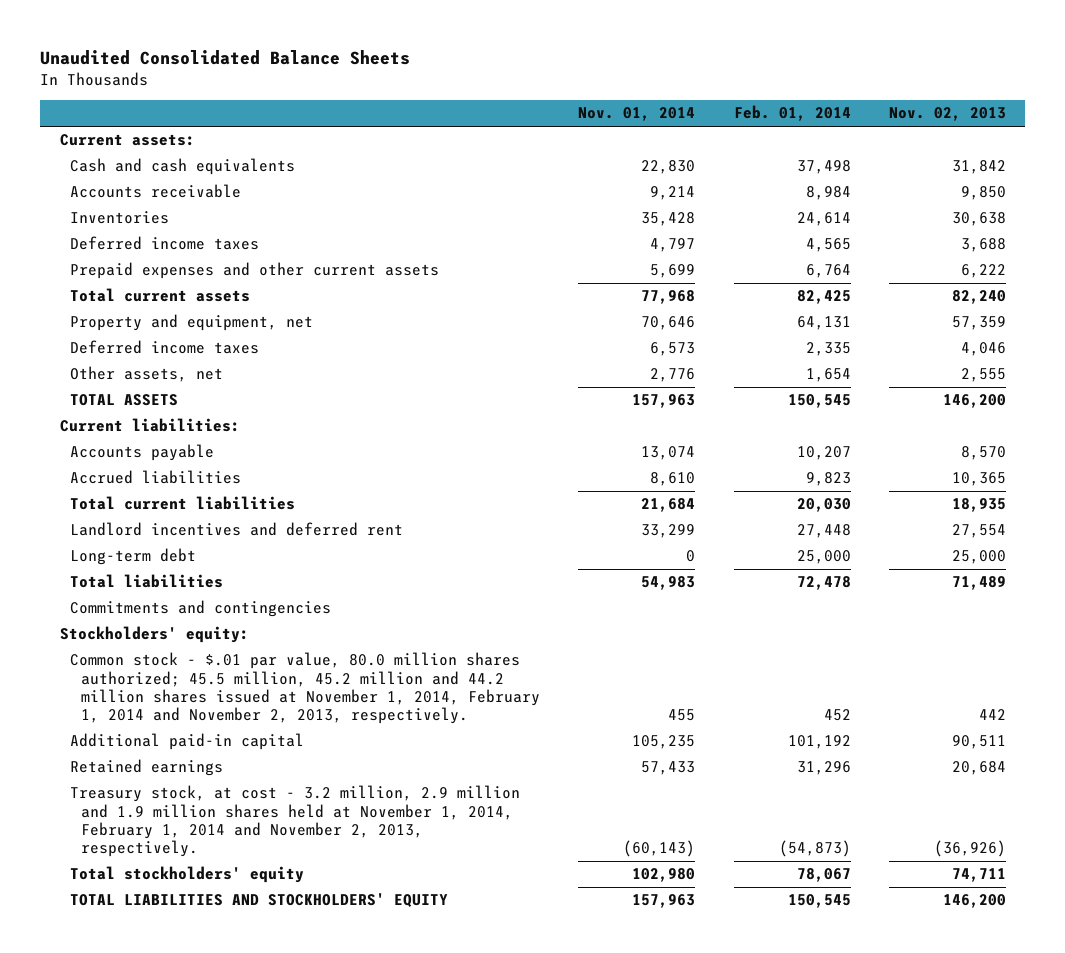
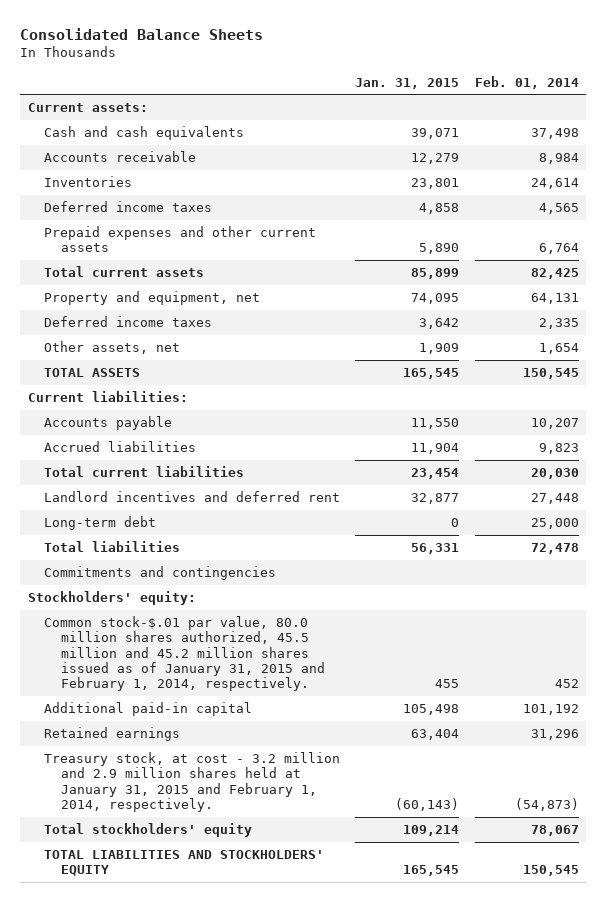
[40,50,411,66] Unaudited Consolidated Balance Sheets -> [19,27,263,40] Consolidated Balance Sheets
[578,107,696,122] Nov. 01, 2014 -> none
[888,107,1006,122] Nov. 02, 2013 -> none
none -> [355,77,460,89] Jan. 31, 2015
[70,652,541,725] Common stock - $.01 par value, 80.0 million shares authorized; 45.5 million, 45.2 million and 44.2 million shares issued at November 1, 2014, February 1, 2014 and November 2, 2013, respectively. -> [44,616,326,692] Common stock-$.01 par value, 80.0 million shares authorized, 45.5 million and 45.2 million shares issued as of January 31, 2015 and February 1, 2014, respectively.
[70,785,521,858] Treasury stock, at cost - 3.2 million, 2.9 million and 1.9 million shares held at November 1, 2014, February 1, 2014 and November 2, 2013, respectively. -> [44,752,341,812] Treasury stock, at cost - 3.2 million and 2.9 million shares held at January 31, 2015 and February 1, 2014, respectively.

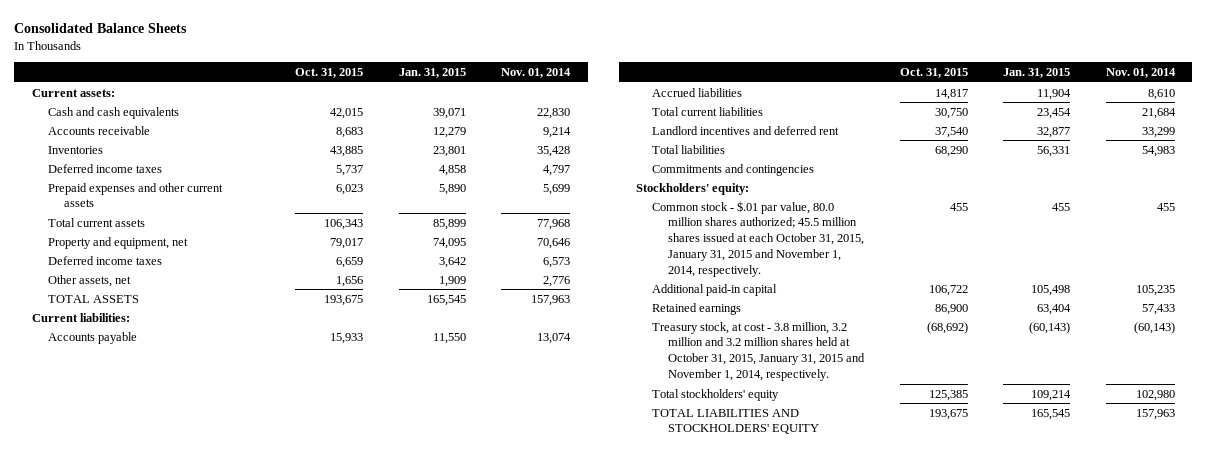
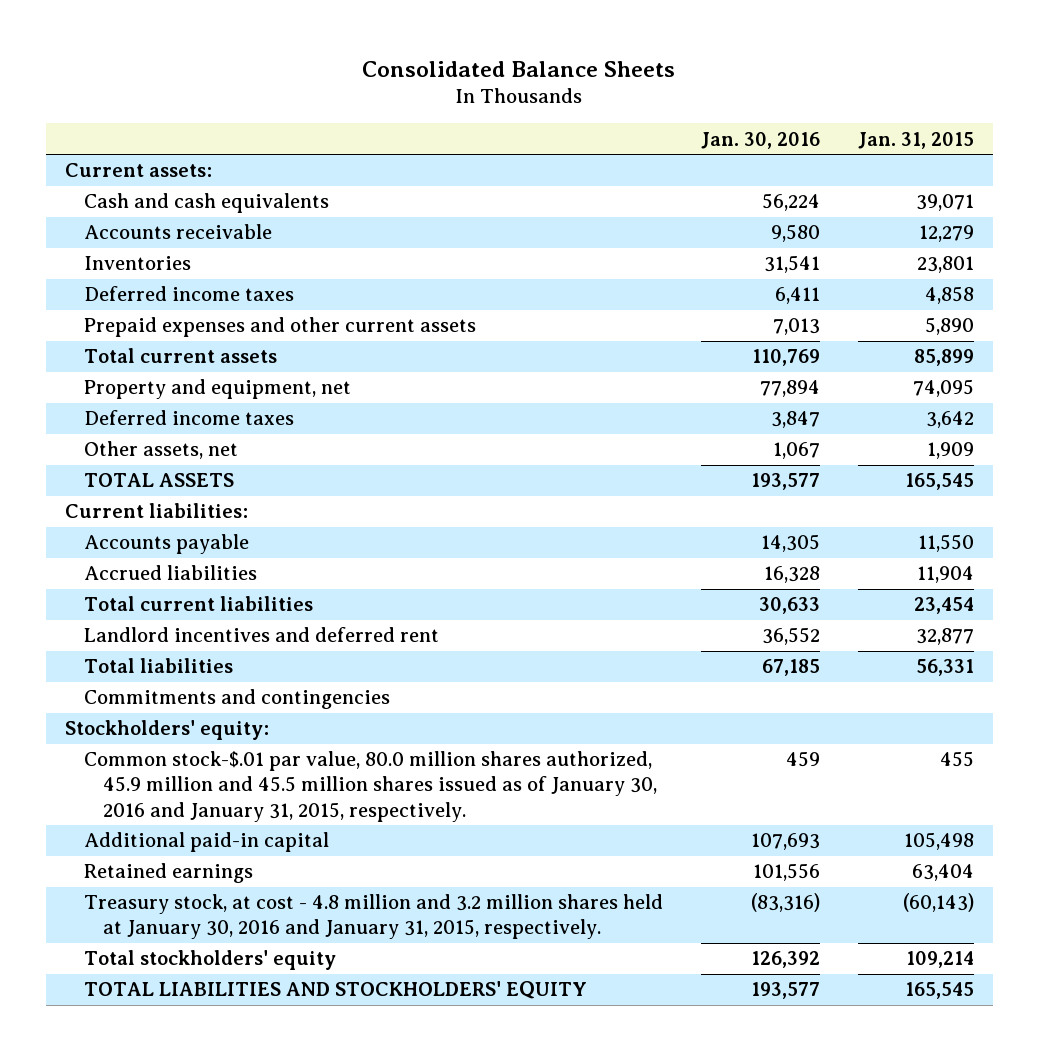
[295,67,364,78] Oct. 31, 2015 -> none
[501,67,572,78] Nov. 01, 2014 -> none
none -> [700,131,820,149] Jan. 30, 2016
[652,200,865,277] Common stock - $.01 par value, 80.0 million shares authorized; 45.5 million shares issued at each October 31, 2015, January 31, 2015 and November 1, 2014, respectively. -> [83,751,658,822] Common stock-$.01 par value, 80.0 million shares authorized, 45.9 million and 45.5 million shares issued as of January 30, 2016 and January 31, 2015, respectively.
[652,321,866,382] Treasury stock, at cost - 3.8 million, 3.2 million and 3.2 million shares held at October 31, 2015, January 31, 2015 and November 1, 2014, respectively. -> [83,894,663,940] Treasury stock, at cost - 4.8 million and 3.2 million shares held at January 30, 2016 and January 31, 2015, respectively.

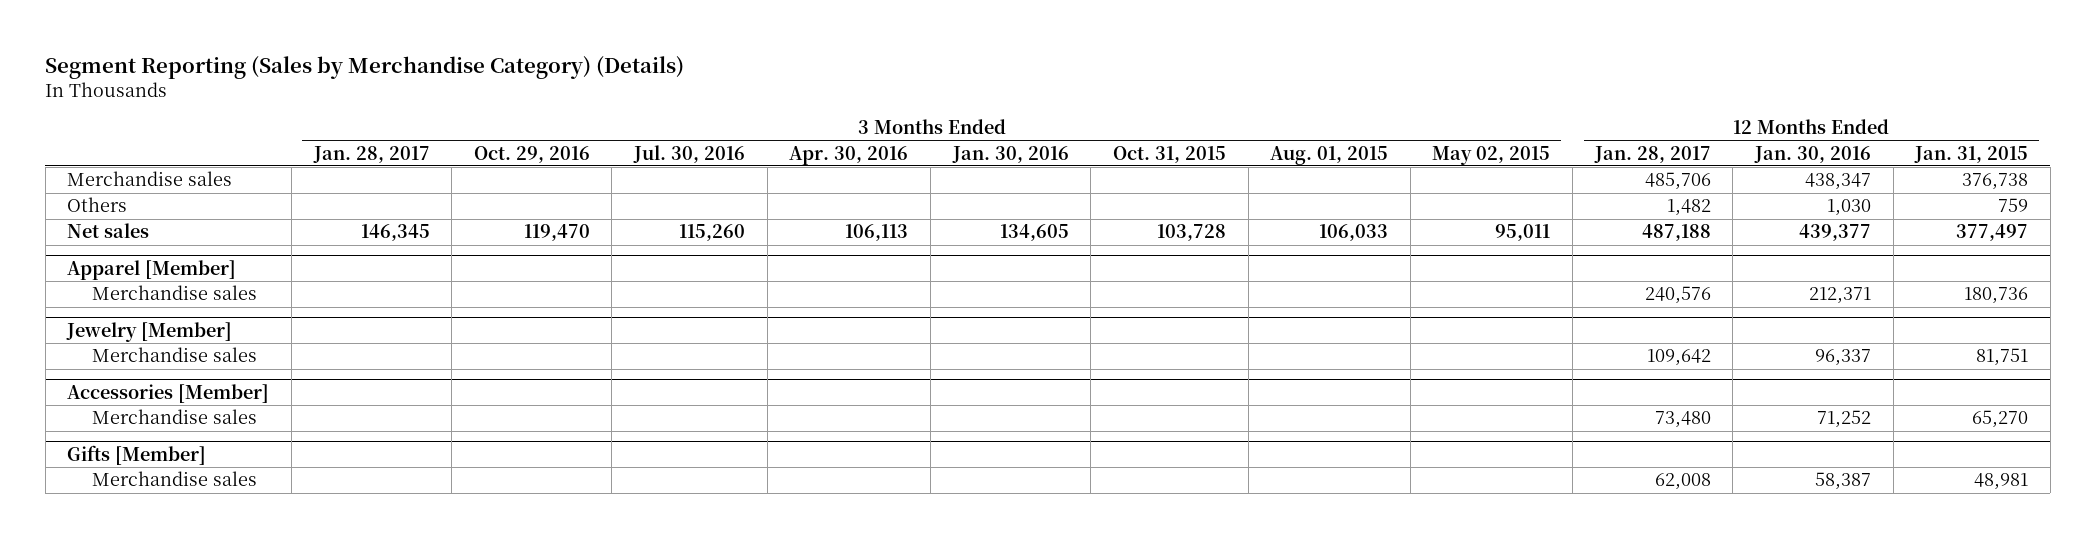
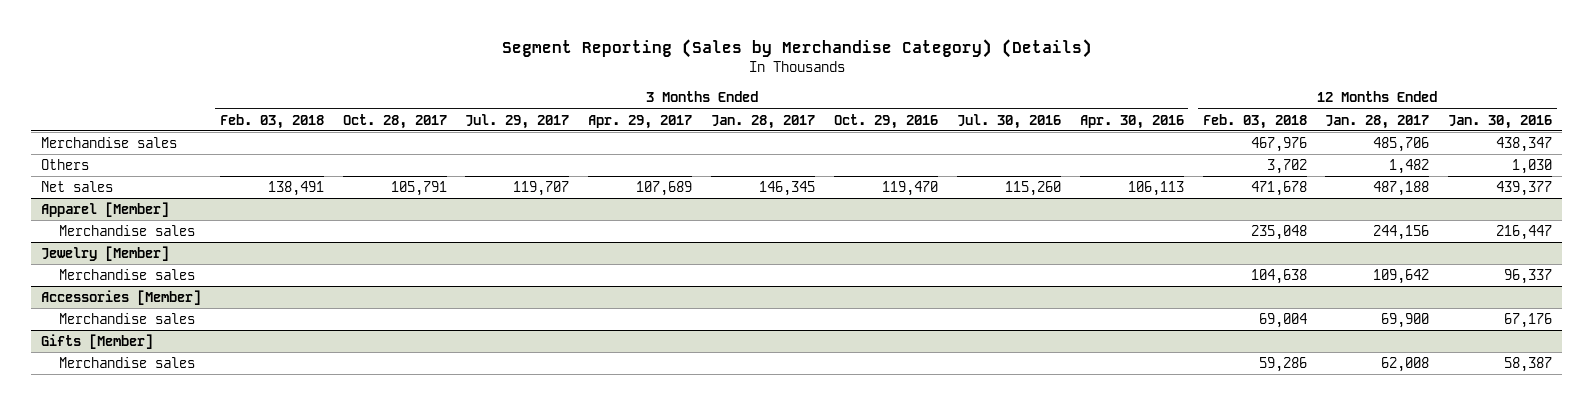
[951,145,1069,163] Jan. 30, 2016 -> none
[1112,145,1226,163] Oct. 31, 2015 -> none
[1270,145,1389,165] Aug. 01, 2015 -> none
[1432,145,1551,165] May 02, 2015 -> none
[1914,145,2029,163] Jan. 31, 2015 -> none
none -> [219,113,324,129] Feb. 03, 2018
none -> [342,113,447,129] Oct. 28, 2017
none -> [465,113,570,129] Jul. 29, 2017
none -> [588,114,693,129] Apr. 29, 2017
none -> [1202,113,1307,129] Feb. 03, 2018
[1644,286,1711,305] 240,576 -> [1373,225,1430,241] 244,156
[1808,287,1871,305] 212,371 -> [1496,225,1553,241] 216,447
[1654,411,1711,429] 73,480 -> [1381,313,1430,329] 69,900
[1816,410,1871,429] 71,252 -> [1504,313,1553,329] 67,176

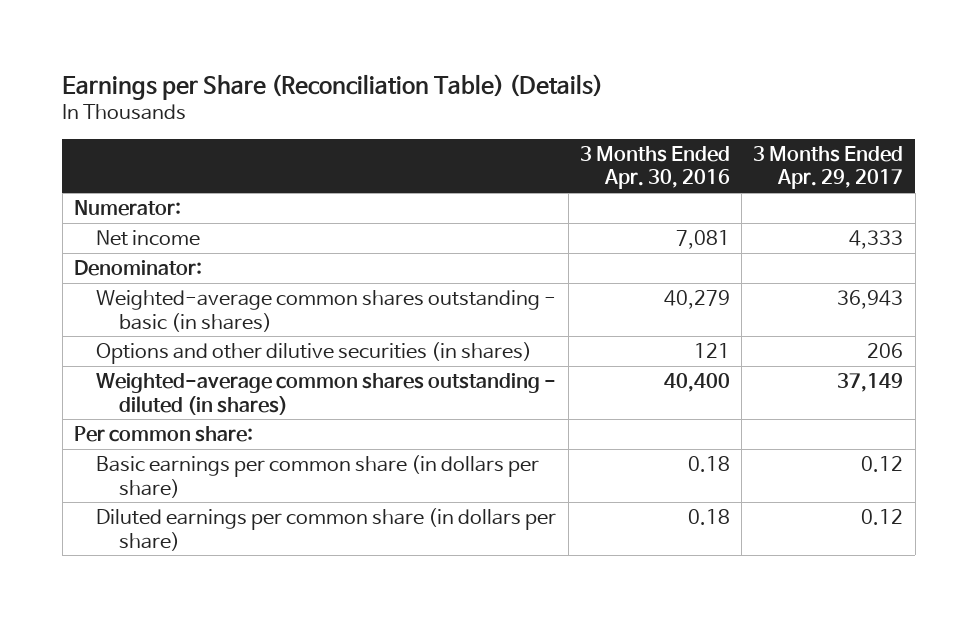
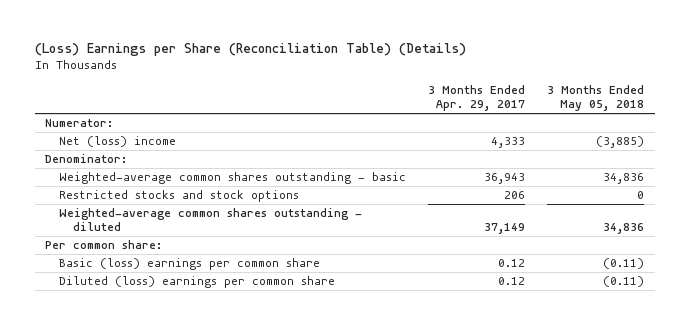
[62,73,604,100] Earnings per Share (Reconciliation Table) (Details) -> [34,42,466,56] (Loss) Earnings per Share (Reconciliation Table) (Details)
[579,145,730,190] 3 Months Ended Apr. 30, 2016 -> none
none -> [546,85,644,112] 3 Months Ended May 05, 2018
[96,230,201,247] Net income -> [59,136,177,148] Net (loss) income
[96,290,557,332] Weighted-average common shares outstanding - basic (in shares) -> [59,172,407,185] Weighted-average common shares outstanding - basic
[96,342,533,365] Options and other dilutive securities (in shares) -> [59,190,300,203] Restricted stocks and stock options
[96,373,557,415] Weighted-average common shares outstanding - diluted (in shares) -> [59,208,363,232] Weighted-average common shares outstanding - diluted
[96,455,540,498] Basic earnings per common share (in dollars per share) -> [59,258,321,271] Basic (loss) earnings per common share
[96,508,557,551] Diluted earnings per common share (in dollars per share) -> [59,276,336,289] Diluted (loss) earnings per common share

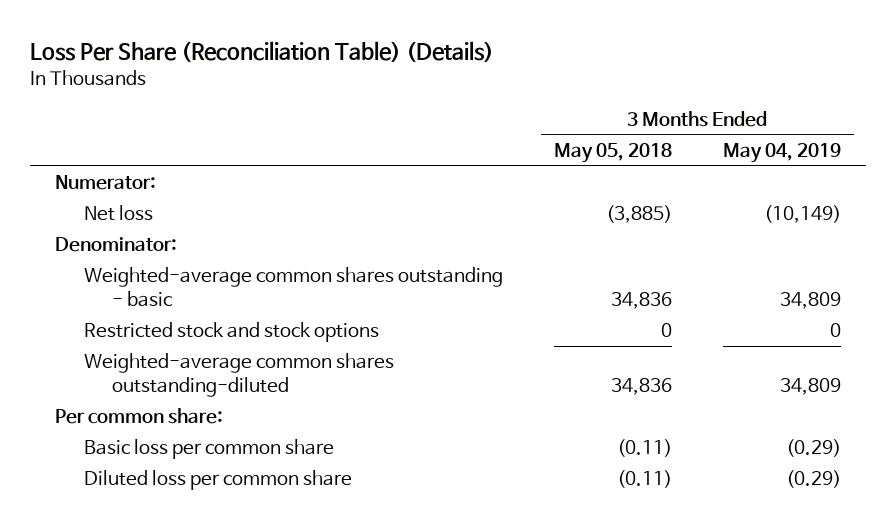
[34,42,466,56] (Loss) Earnings per Share (Reconciliation Table) (Details) -> [29,41,494,63] Loss Per Share (Reconciliation Table) (Details)
[428,85,526,112] 3 Months Ended Apr. 29, 2017 -> none
none -> [722,143,841,164] May 04, 2019
[59,136,177,148] Net (loss) income -> [83,205,153,222] Net loss
[59,190,300,203] Restricted stocks and stock options -> [83,322,379,343] Restricted stock and stock options
[59,208,363,232] Weighted-average common shares outstanding - diluted -> [83,353,394,398] Weighted-average common shares outstanding-diluted
[59,258,321,271] Basic (loss) earnings per common share -> [83,439,334,460] Basic loss per common share
[59,276,336,289] Diluted (loss) earnings per common share -> [83,470,352,491] Diluted loss per common share

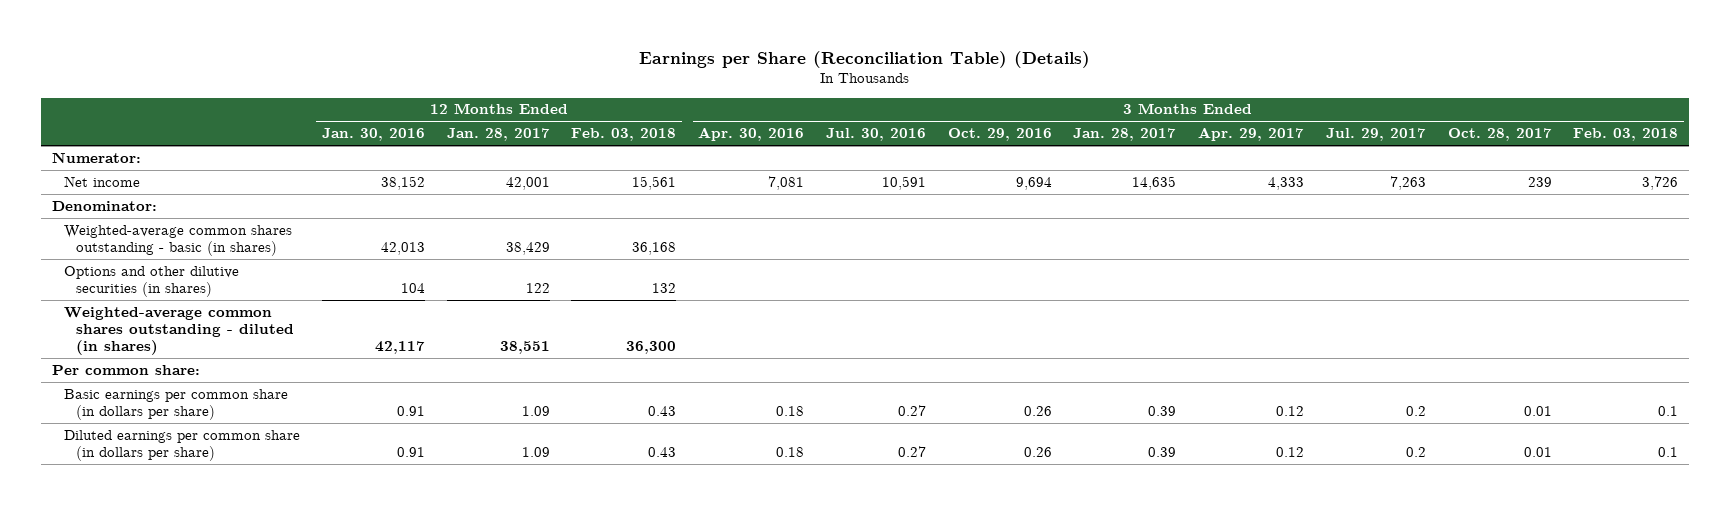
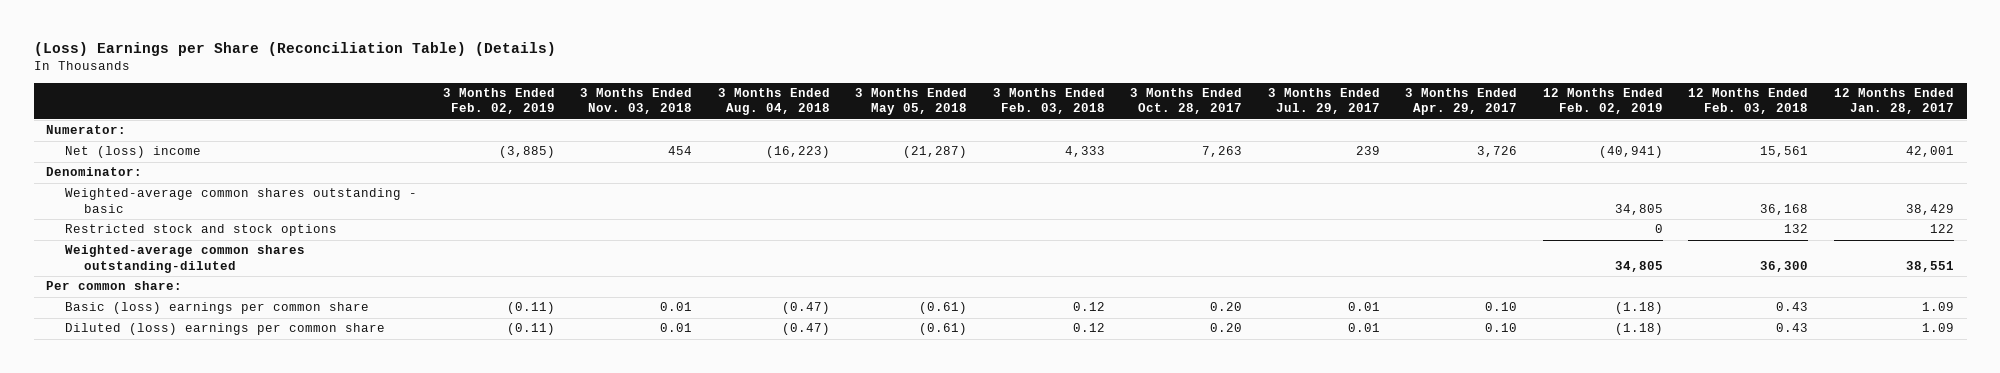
[639,50,1091,68] Earnings per Share (Reconciliation Table) (Details) -> [33,42,556,57] (Loss) Earnings per Share (Reconciliation Table) (Details)
[321,128,425,142] Jan. 30, 2016 -> none
[698,127,805,142] Apr. 30, 2016 -> none
[825,128,926,142] Jul. 30, 2016 -> none
[947,128,1052,142] Oct. 29, 2016 -> none
[1073,128,1177,142] Jan. 28, 2017 -> none
none -> [442,88,555,115] 3 Months Ended Feb. 02, 2019
none -> [580,88,693,115] 3 Months Ended Nov. 03, 2018
none -> [717,88,830,116] 3 Months Ended Aug. 04, 2018
none -> [855,88,968,116] 3 Months Ended May 05, 2018
none -> [1542,88,1663,115] 12 Months Ended Feb. 02, 2019
[64,175,141,187] Net income -> [65,146,202,159] Net (loss) income
[1268,176,1305,190] 4,333 -> [1477,146,1518,158] 3,726
[1389,175,1426,190] 7,263 -> [1355,146,1380,156] 239
[1527,176,1552,187] 239 -> [1202,146,1243,158] 7,263
[1642,175,1679,190] 3,726 -> [1064,146,1105,158] 4,333
[64,224,293,256] Weighted-average common shares outstanding - basic (in shares) -> [65,188,418,213] Weighted-average common shares outstanding - basic
[64,265,240,297] Options and other dilutive securities (in shares) -> [65,224,338,237] Restricted stock and stock options
[64,306,294,355] Weighted-average common shares outstanding - diluted (in shares) -> [65,245,306,273] Weighted-average common shares outstanding-diluted
[64,388,289,420] Basic earnings per common share (in dollars per share) -> [65,302,370,315] Basic (loss) earnings per common share
[1276,405,1305,416] 0.12 -> [1485,302,1518,312] 0.10
[1405,405,1426,416] 0.2 -> [1347,302,1380,312] 0.01
[1523,405,1552,416] 0.01 -> [1210,302,1243,312] 0.20
[1658,405,1679,416] 0.1 -> [1072,302,1105,312] 0.12
[64,429,301,461] Diluted earnings per common share (in dollars per share) -> [65,323,386,336] Diluted (loss) earnings per common share
[1276,446,1305,457] 0.12 -> [1485,323,1518,333] 0.10
[1405,446,1426,457] 0.2 -> [1347,323,1380,333] 0.01
[1523,446,1552,457] 0.01 -> [1210,323,1243,333] 0.20
[1658,446,1679,457] 0.1 -> [1072,323,1105,333] 0.12

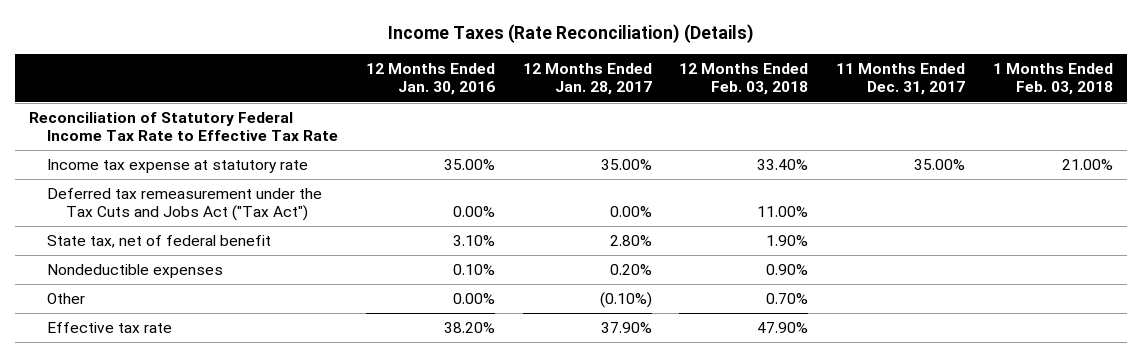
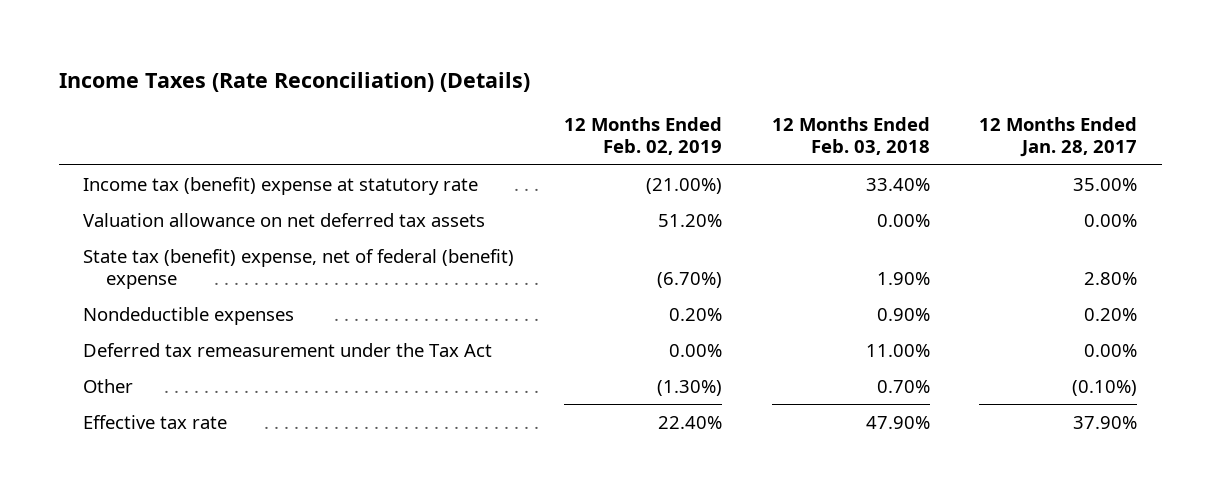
[366,63,496,96] 12 Months Ended Jan. 30, 2016 -> none
[836,63,966,96] 11 Months Ended Dec. 31, 2017 -> none
[992,63,1113,96] 1 Months Ended Feb. 03, 2018 -> none
none -> [564,117,723,156] 12 Months Ended Feb. 02, 2019
[28,112,339,142] Reconciliation of Statutory Federal Income Tax Rate to Effective Tax Rate -> none
[47,188,323,222] Deferred tax remeasurement under the Tax Cuts and Jobs Act ("Tax Act") -> none
[47,159,309,174] Income tax expense at statutory rate -> [83,176,479,195] Income tax (benefit) expense at statutory rate
none -> [83,212,486,227] Valuation allowance on net deferred tax assets
[47,235,272,249] State tax, net of federal benefit -> [83,248,515,289] State tax (benefit) expense, net of federal (benefit) expense
none -> [83,342,493,357] Deferred tax remeasurement under the Tax Act

